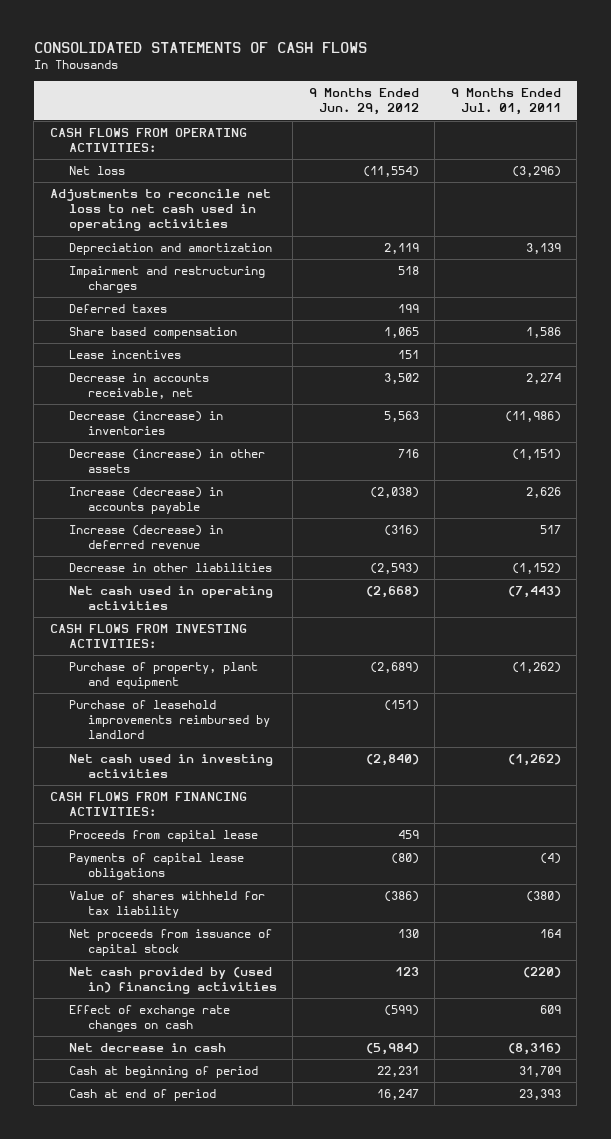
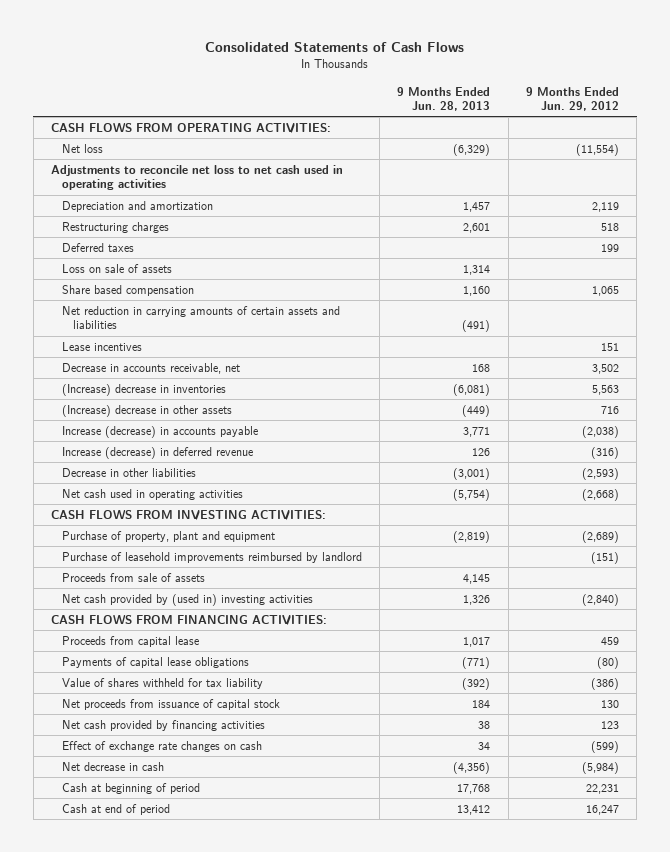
[33,41,367,53] CONSOLIDATED STATEMENTS OF CASH FLOWS -> [204,42,464,53] Consolidated Statements of Cash Flows
[450,88,561,116] 9 Months Ended Jul. 01, 2011 -> none
none -> [397,86,491,111] 9 Months Ended Jun. 28, 2013
[68,266,265,294] Impairment and restructuring charges -> [61,221,169,233] Restructuring charges
none -> [61,263,172,273] Loss on sale of assets
none -> [61,305,340,330] Net reduction in carrying amounts of certain assets and liabilities
[68,411,223,436] Decrease (increase) in inventories -> [61,383,226,396] (Increase) decrease in inventories
[68,449,265,474] Decrease (increase) in other assets -> [61,404,232,417] (Increase) decrease in other assets
none -> [61,572,205,582] Proceeds from sale of assets
[68,754,273,779] Net cash used in investing activities -> [61,593,313,606] Net cash provided by (used in) investing activities
[68,967,278,995] Net cash provided by (used in) financing activities -> [61,719,265,731] Net cash provided by financing activities

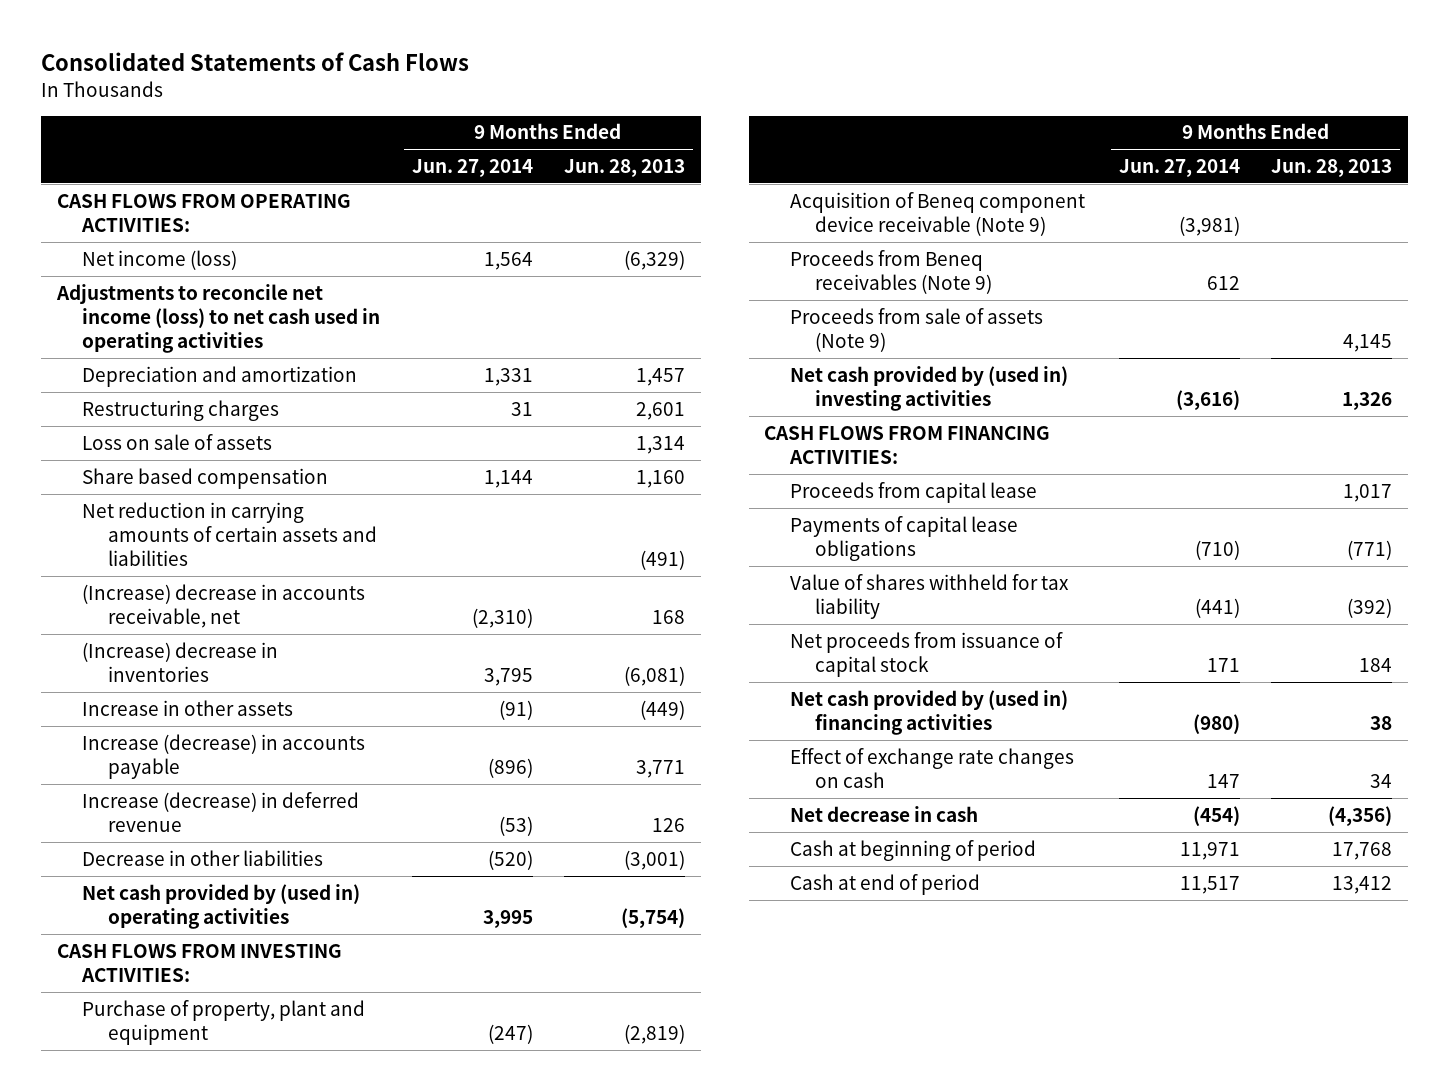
[525,86,619,111] 9 Months Ended Jun. 29, 2012 -> none
none -> [411,158,533,177] Jun. 27, 2014
[61,143,103,153] Net loss -> [82,249,238,270] Net income (loss)
[50,164,343,191] Adjustments to reconcile net loss to net cash used in operating activities -> [55,283,381,354] Adjustments to reconcile net income (loss) to net cash used in operating activities
[61,242,134,252] Deferred taxes -> none
[61,341,142,351] Lease incentives -> none
[61,362,240,374] Decrease in accounts receivable, net -> [82,583,366,629] (Increase) decrease in accounts receivable, net
[61,404,232,417] (Increase) decrease in other assets -> [82,699,294,716] Increase in other assets
[61,488,243,500] Net cash used in operating activities -> [82,883,361,930] Net cash provided by (used in) operating activities
none -> [789,191,1085,237] Acquisition of Beneq component device receivable (Note 9)
[61,551,362,563] Purchase of leasehold improvements reimbursed by landlord -> [789,249,993,295] Proceeds from Beneq receivables (Note 9)
[61,572,205,582] Proceeds from sale of assets -> [789,307,1043,353] Proceeds from sale of assets (Note 9)
[61,719,265,731] Net cash provided by financing activities -> [789,689,1068,736] Net cash provided by (used in) financing activities

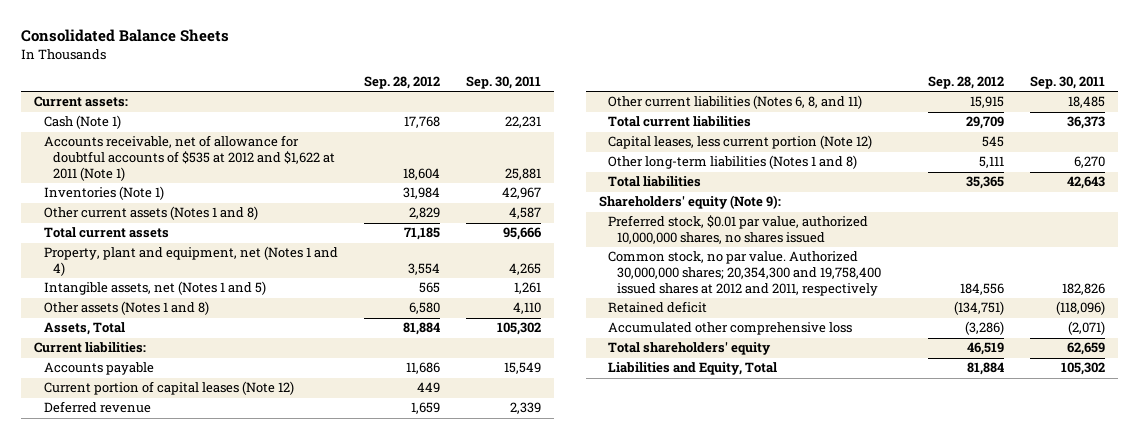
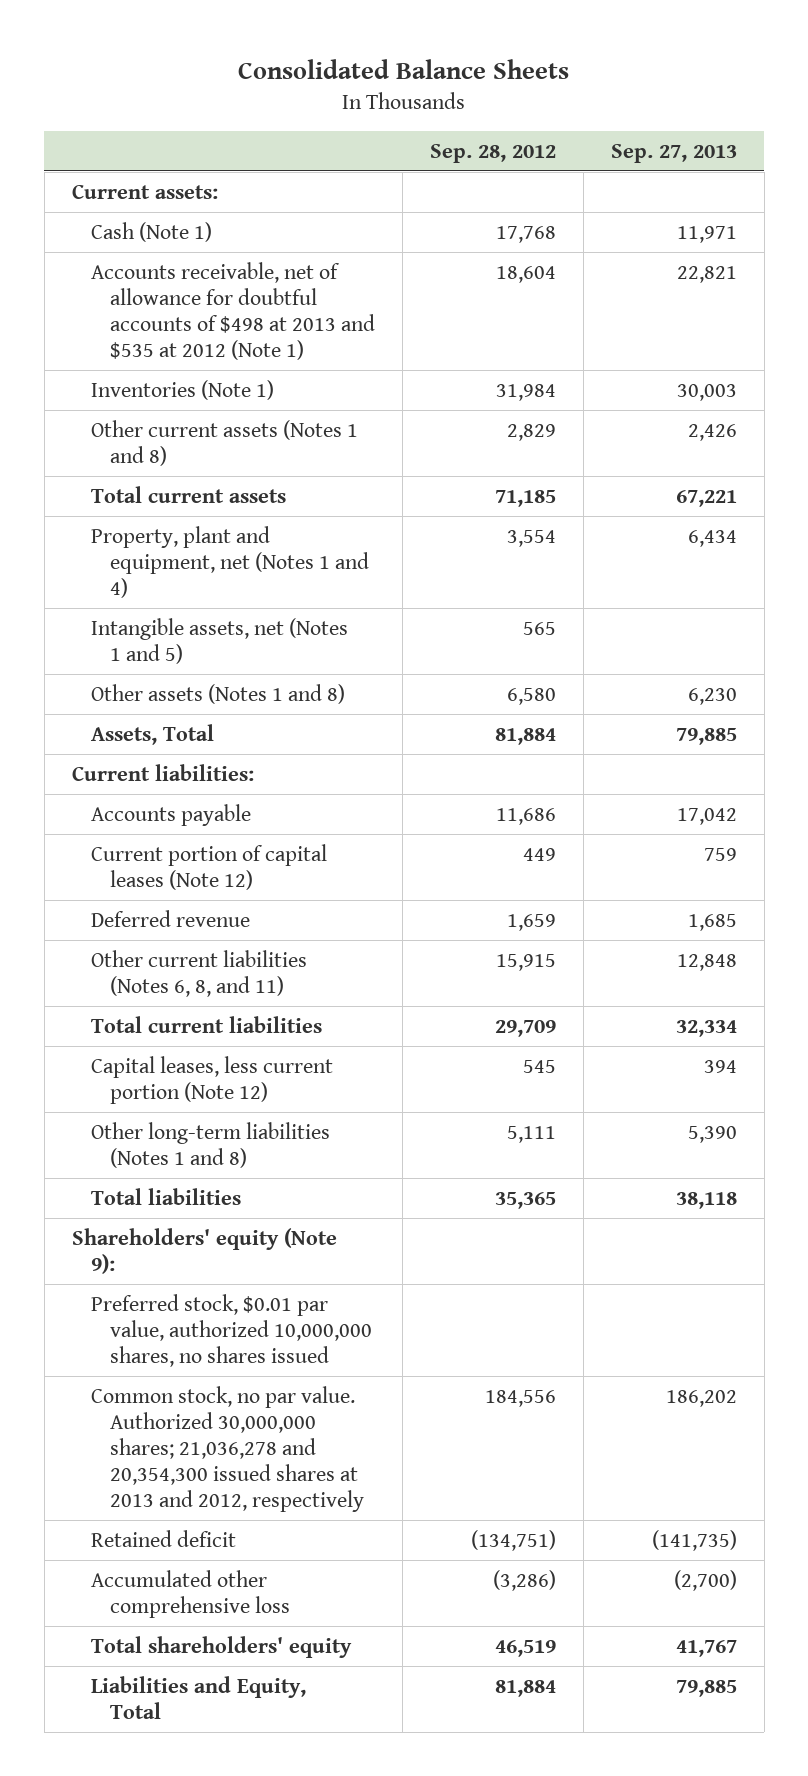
[465,76,541,90] Sep. 30, 2011 -> none
none -> [610,143,737,163] Sep. 27, 2013
[43,135,335,181] Accounts receivable, net of allowance for doubtful accounts of $535 at 2012 and $1,622 at 2011 (Note 1) -> [90,261,376,360] Accounts receivable, net of allowance for doubtful accounts of $498 at 2013 and $535 at 2012 (Note 1)
[607,251,882,296] Common stock, no par value. Authorized 30,000,000 shares; 20,354,300 and 19,758,400 issued shares at 2012 and 2011, respectively -> [90,1385,365,1512] Common stock, no par value. Authorized 30,000,000 shares; 21,036,278 and 20,354,300 issued shares at 2013 and 2012, respectively

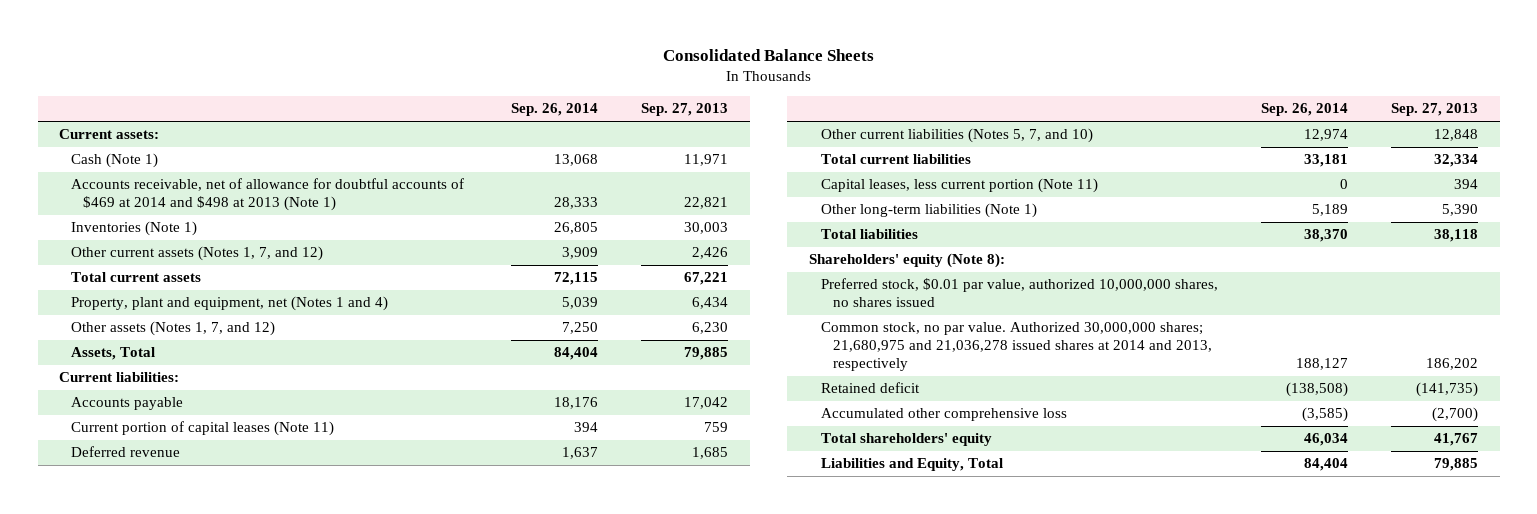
[429,143,556,163] Sep. 28, 2012 -> none
none -> [511,103,599,117] Sep. 26, 2014
[90,261,376,360] Accounts receivable, net of allowance for doubtful accounts of $498 at 2013 and $535 at 2012 (Note 1) -> [71,178,465,212] Accounts receivable, net of allowance for doubtful accounts of $469 at 2014 and $498 at 2013 (Note 1)
[90,419,358,466] Other current assets (Notes 1 and 8) -> [71,246,324,262] Other current assets (Notes 1, 7, and 12)
[90,617,348,664] Intangible assets, net (Notes 1 and 5) -> none
[90,683,345,704] Other assets (Notes 1 and 8) -> [71,321,276,337] Other assets (Notes 1, 7, and 12)
[90,843,327,890] Current portion of capital leases (Note 12) -> [71,421,335,437] Current portion of capital leases (Note 11)
[90,949,307,997] Other current liabilities (Notes 6, 8, and 11) -> [820,128,1093,144] Other current liabilities (Notes 5, 7, and 10)
[90,1055,333,1104] Capital leases, less current portion (Note 12) -> [820,178,1098,194] Capital leases, less current portion (Note 11)
[90,1121,330,1168] Other long-term liabilities (Notes 1 and 8) -> [820,203,1037,219] Other long-term liabilities (Note 1)
[71,1227,337,1274] Shareholders' equity (Note 9): -> [808,253,1005,269] Shareholders' equity (Note 8):
[90,1385,365,1512] Common stock, no par value. Authorized 30,000,000 shares; 21,036,278 and 20,354,300 issued shares at 2013 and 2012, respectively -> [820,322,1213,371] Common stock, no par value. Authorized 30,000,000 shares; 21,680,975 and 21,036,278 issued shares at 2014 and 2013, respectively

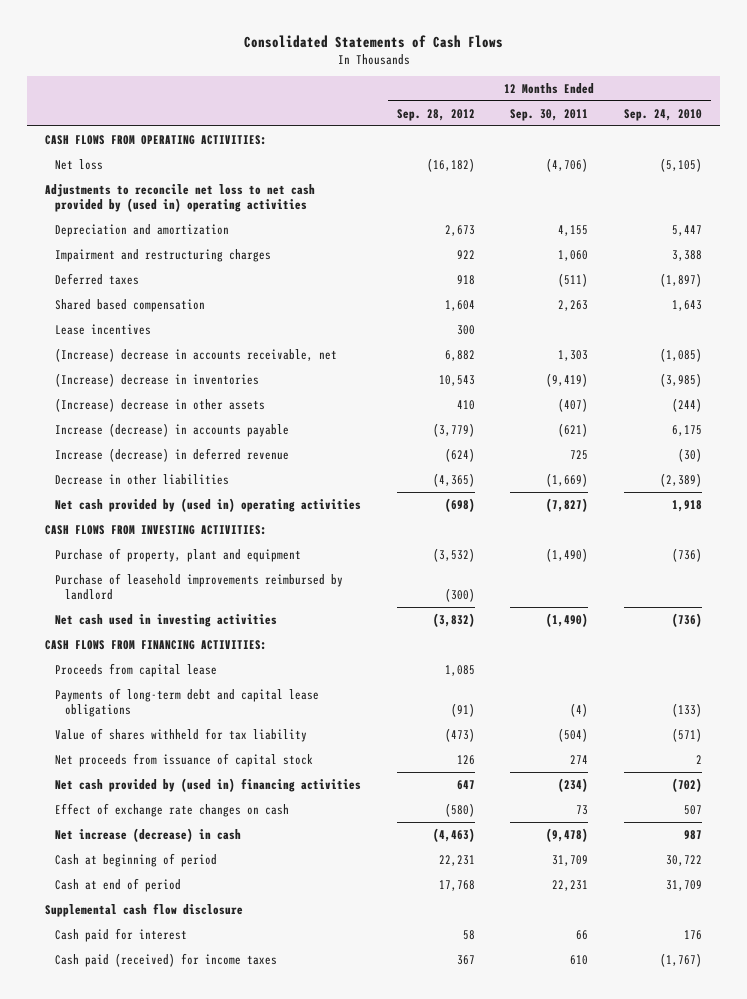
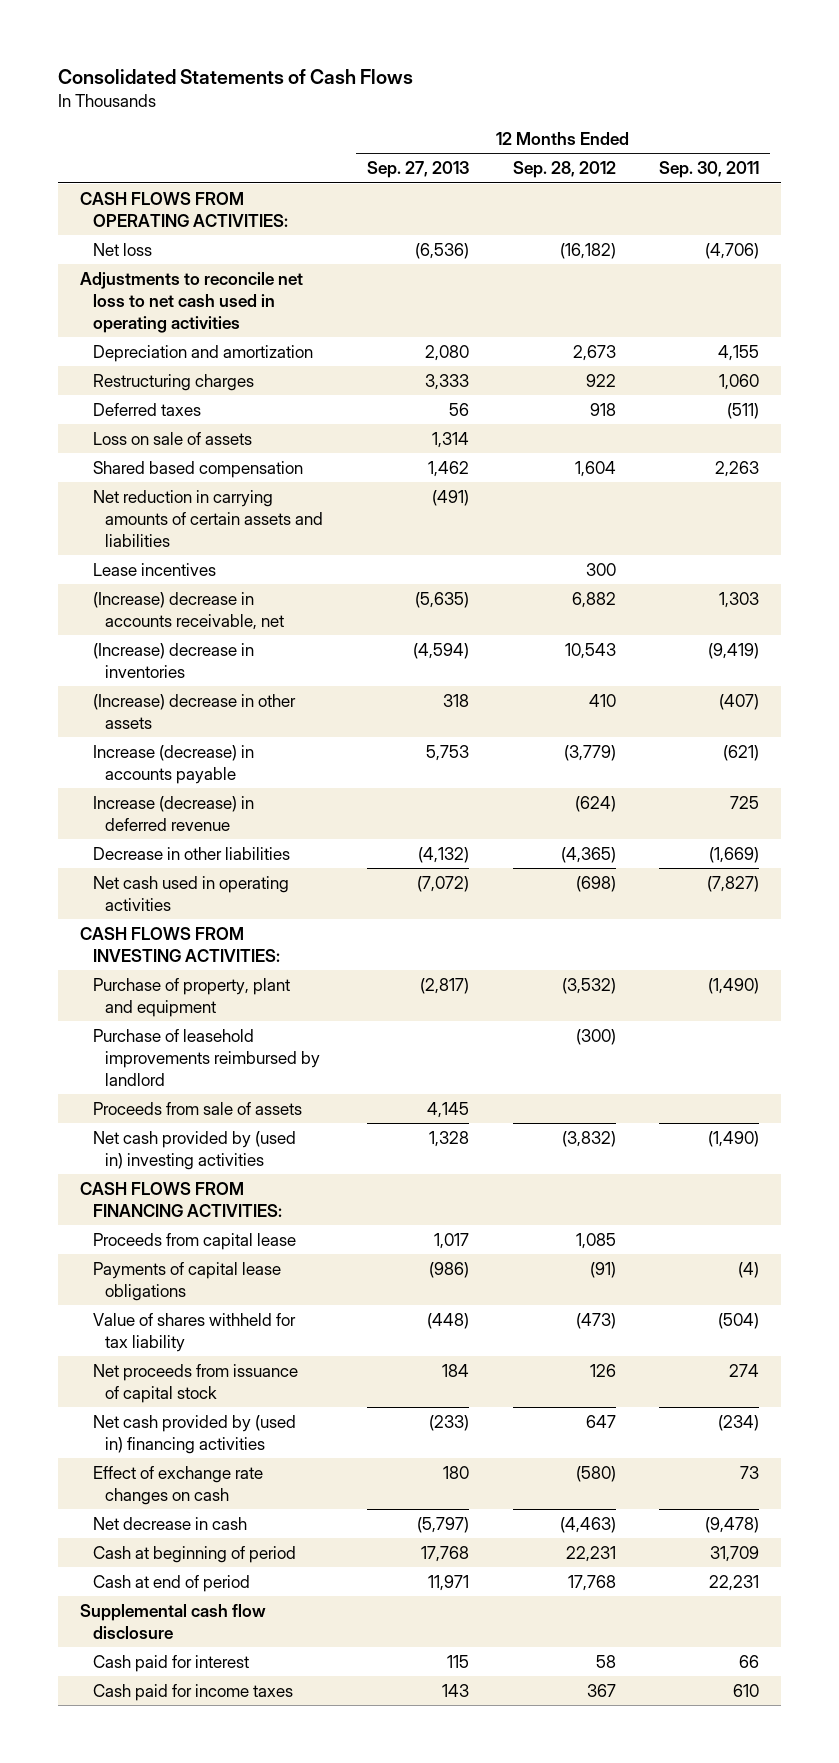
[624,108,703,121] Sep. 24, 2010 -> none
none -> [366,161,469,179] Sep. 27, 2013
[44,183,315,213] Adjustments to reconcile net loss to net cash provided by (used in) operating activities -> [79,271,303,333] Adjustments to reconcile net loss to net cash used in operating activities
[54,248,271,262] Impairment and restructuring charges -> [92,373,254,391] Restructuring charges
none -> [92,431,252,445] Loss on sale of assets
none -> [92,489,324,547] Net reduction in carrying amounts of certain assets and liabilities
[54,497,361,512] Net cash provided by (used in) operating activities -> [92,875,289,911] Net cash used in operating activities
none -> [92,1101,302,1115] Proceeds from sale of assets
[54,613,277,627] Net cash used in investing activities -> [92,1130,296,1170] Net cash provided by (used in) investing activities
[54,687,319,718] Payments of long-term debt and capital lease obligations -> [92,1261,281,1301] Payments of capital lease obligations
[54,827,241,842] Net increase (decrease) in cash -> [92,1516,247,1530] Net decrease in cash
[54,952,277,967] Cash paid (received) for income taxes -> [92,1683,293,1701] Cash paid for income taxes

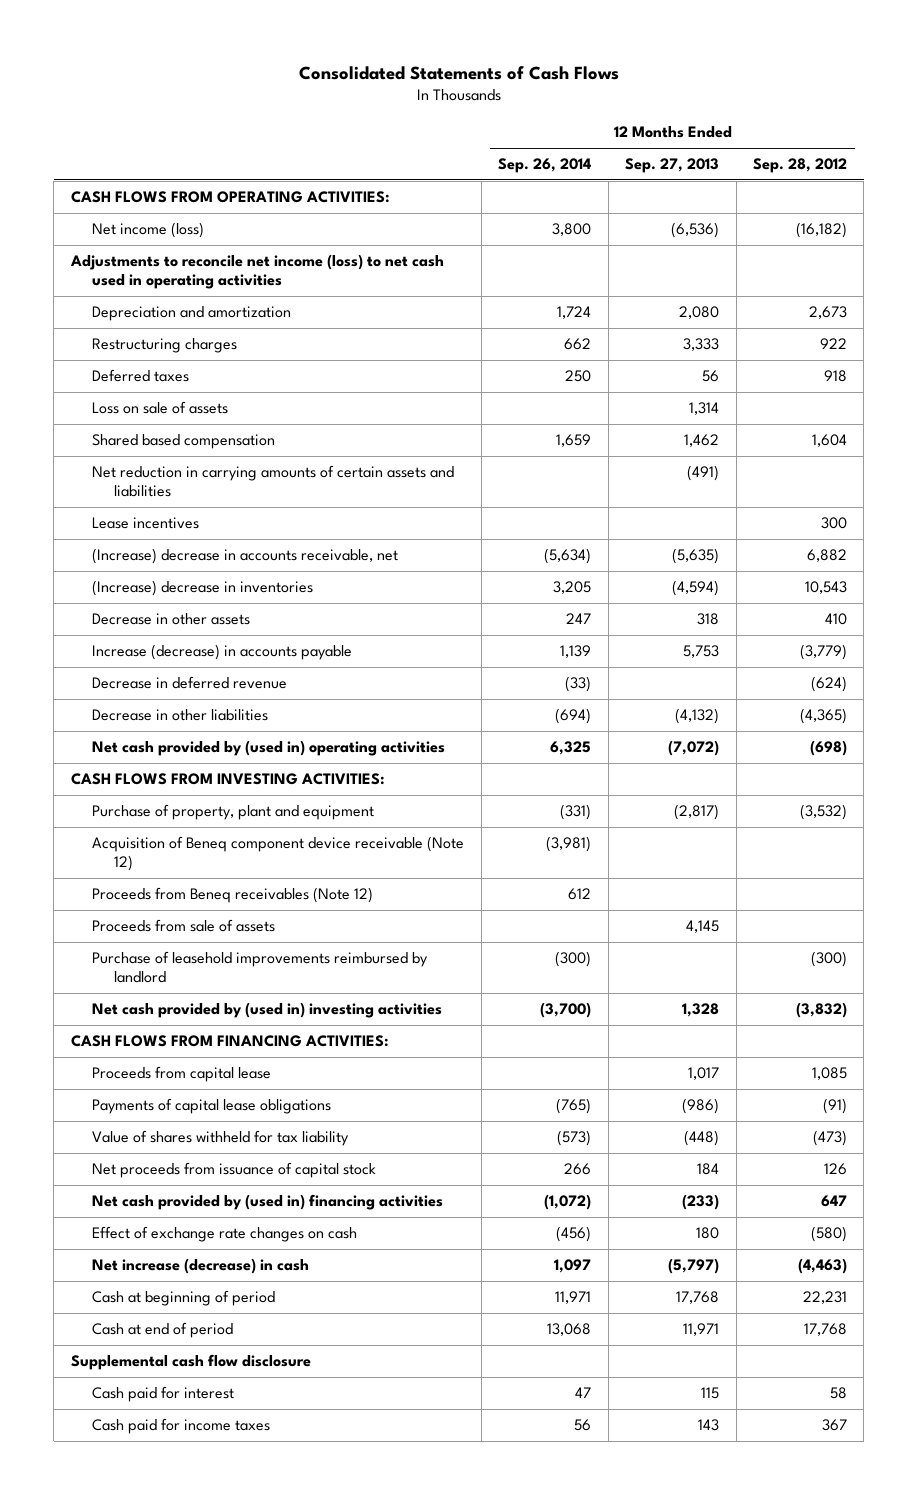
[659,161,760,179] Sep. 30, 2011 -> none
none -> [498,158,592,174] Sep. 26, 2014
[92,242,152,256] Net loss -> [92,222,205,239] Net income (loss)
[79,271,303,333] Adjustments to reconcile net loss to net cash used in operating activities -> [69,254,444,290] Adjustments to reconcile net income (loss) to net cash used in operating activities
[92,693,296,729] (Increase) decrease in other assets -> [92,613,251,626] Decrease in other assets
[92,795,254,831] Increase (decrease) in deferred revenue -> [92,676,288,690] Decrease in deferred revenue
[92,875,289,911] Net cash used in operating activities -> [92,740,446,757] Net cash provided by (used in) operating activities
none -> [92,836,465,872] Acquisition of Beneq component device receivable (Note 12)
none -> [92,887,374,904] Proceeds from Beneq receivables (Note 12)
[92,1028,321,1086] Purchase of leasehold improvements reimbursed by landlord -> [92,951,429,984] Purchase of leasehold improvements reimbursed by landlord
[92,1516,247,1530] Net decrease in cash -> [92,1258,310,1275] Net increase (decrease) in cash

